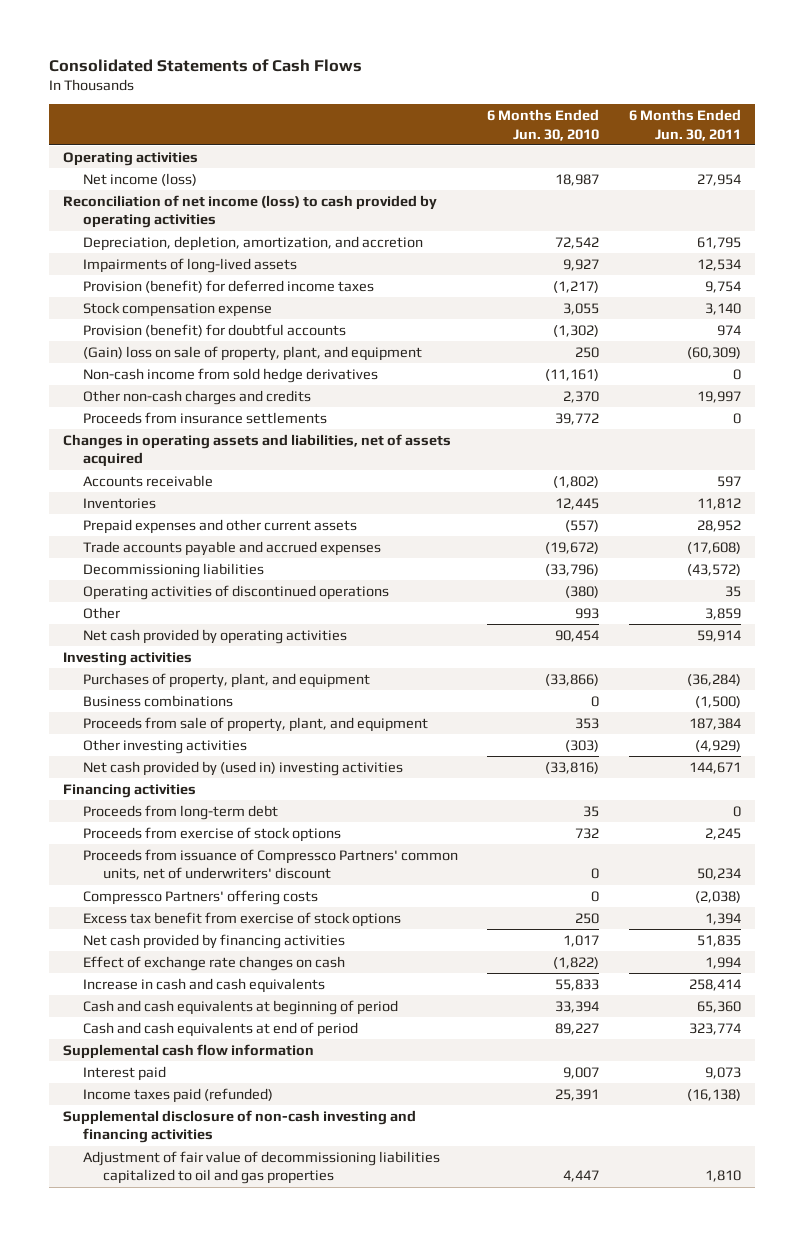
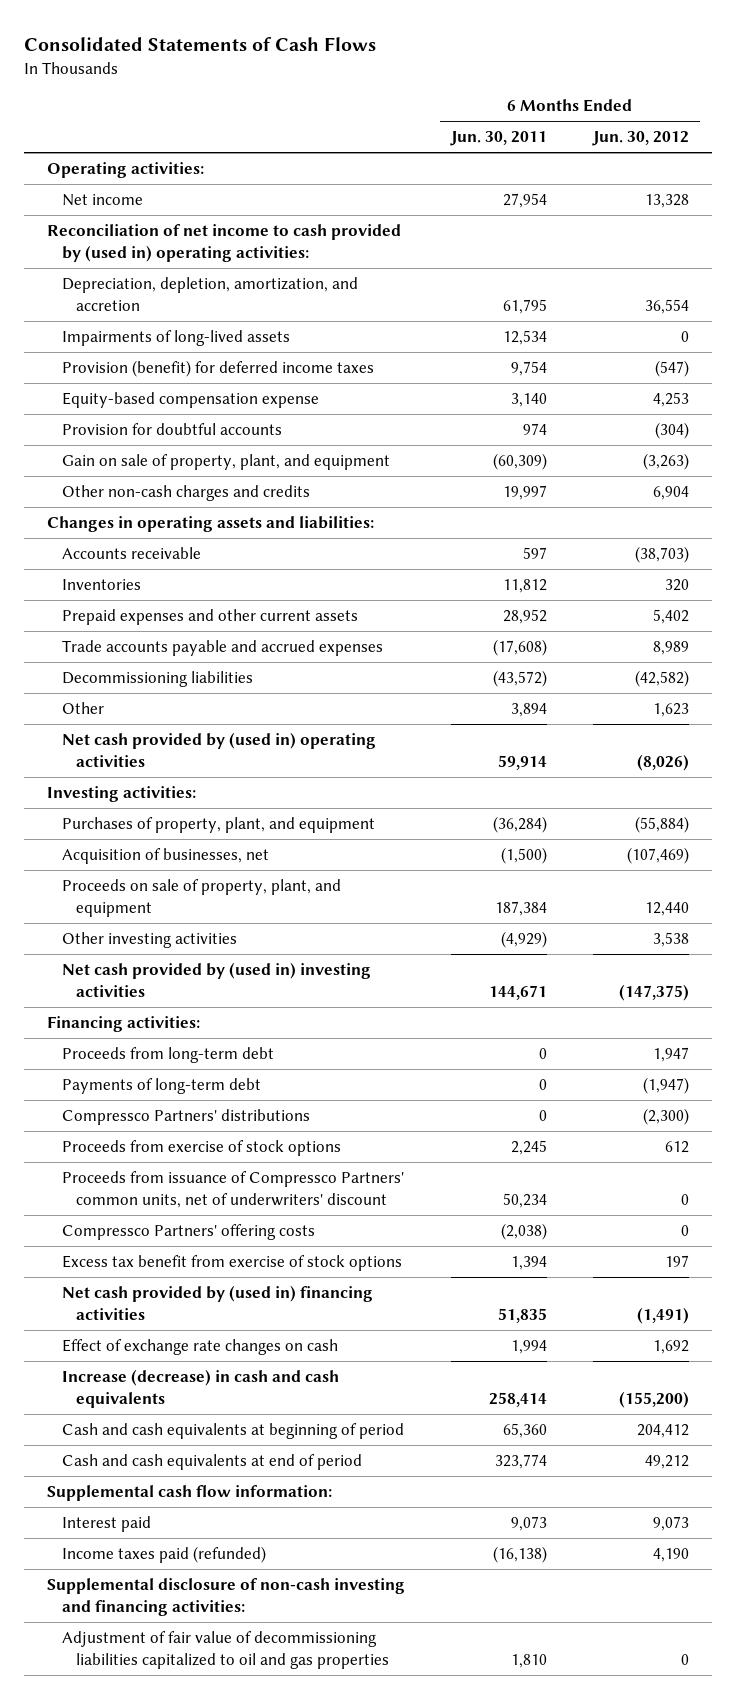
[487,109,600,141] 6 Months Ended Jun. 30, 2010 -> none
none -> [591,131,689,147] Jun. 30, 2012
[63,151,199,166] Operating activities -> [47,161,205,178] Operating activities:
[82,172,197,186] Net income (loss) -> [61,193,143,206] Net income
[63,194,438,229] Reconciliation of net income (loss) to cash provided by operating activities -> [47,223,402,262] Reconciliation of net income to cash provided by (used in) operating activities:
[82,367,378,383] Non-cash income from sold hedge derivatives -> none
[82,301,272,317] Stock compensation expense -> [61,391,319,408] Equity-based compensation expense
[82,323,346,337] Provision (benefit) for doubtful accounts -> [61,422,282,435] Provision for doubtful accounts
[82,345,422,361] (Gain) loss on sale of property, plant, and equipment -> [61,453,390,470] Gain on sale of property, plant, and equipment
[82,411,327,424] Proceeds from insurance settlements -> none
[63,433,452,468] Changes in operating assets and liabilities, net of assets acquired -> [47,515,375,532] Changes in operating assets and liabilities:
[82,584,389,600] Operating activities of discontinued operations -> none
[704,607,741,620] 3,859 -> [511,702,548,717] 3,894
[82,628,347,644] Net cash provided by operating activities -> [61,731,376,767] Net cash provided by (used in) operating activities
[63,651,193,666] Investing activities -> [47,785,197,802] Investing activities:
[82,694,233,707] Business combinations -> [61,847,269,864] Acquisition of businesses, net
[82,716,428,732] Proceeds from sale of property, plant, and equipment -> [61,878,341,917] Proceeds on sale of property, plant, and equipment
[63,783,197,798] Financing activities -> [47,1015,201,1032] Financing activities:
none -> [61,1077,261,1094] Payments of long-term debt
none -> [61,1108,310,1125] Compressco Partners' distributions
[82,933,345,949] Net cash provided by financing activities -> [61,1284,373,1320] Net cash provided by (used in) financing activities
[82,977,325,993] Increase in cash and cash equivalents -> [61,1368,339,1408] Increase (decrease) in cash and cash equivalents
[63,1043,315,1059] Supplemental cash flow information -> [47,1484,333,1501] Supplemental cash flow information:
[63,1109,417,1144] Supplemental disclosure of non-cash investing and financing activities -> [47,1577,406,1616] Supplemental disclosure of non-cash investing and financing activities:

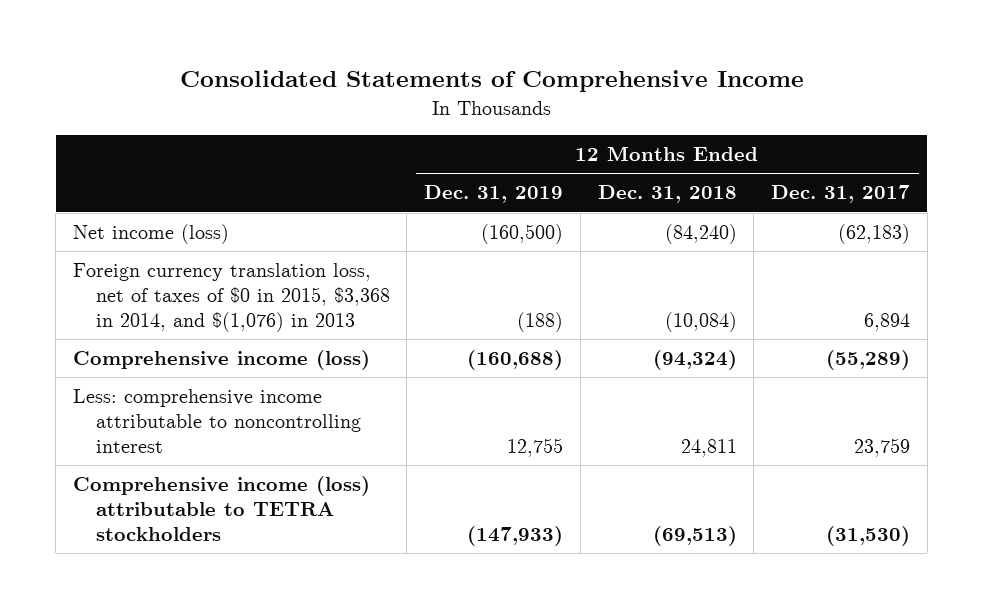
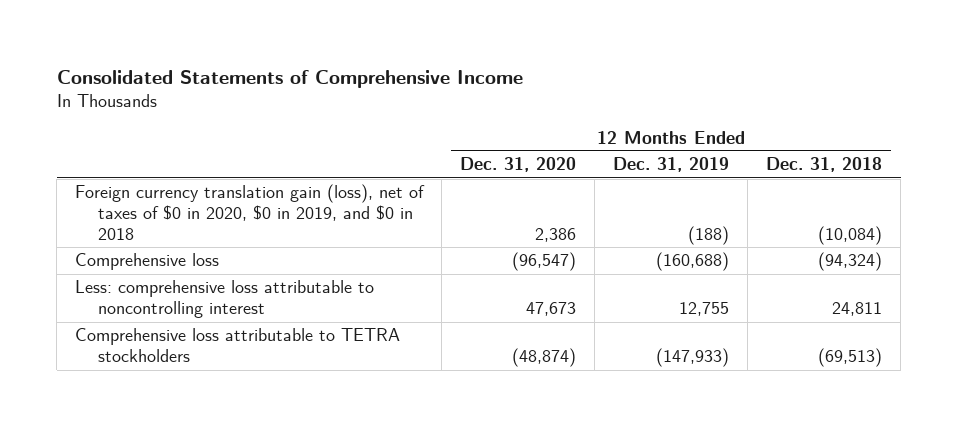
[771,185,911,204] Dec. 31, 2017 -> none
none -> [460,157,577,173] Dec. 31, 2020
[73,224,230,245] Net income (loss) -> none
[73,263,390,332] Foreign currency translation loss, net of taxes of $0 in 2015, $3,368 in 2014, and $(1,076) in 2013 -> [75,184,426,240] Foreign currency translation gain (loss), net of taxes of $0 in 2020, $0 in 2019, and $0 in 2018
[73,350,371,371] Comprehensive income (loss) -> [75,253,220,271] Comprehensive loss
[73,389,361,453] Less: comprehensive income attributable to noncontrolling interest -> [75,280,375,319] Less: comprehensive loss attributable to noncontrolling interest
[73,476,371,541] Comprehensive income (loss) attributable to TETRA stockholders -> [75,328,401,363] Comprehensive loss attributable to TETRA stockholders

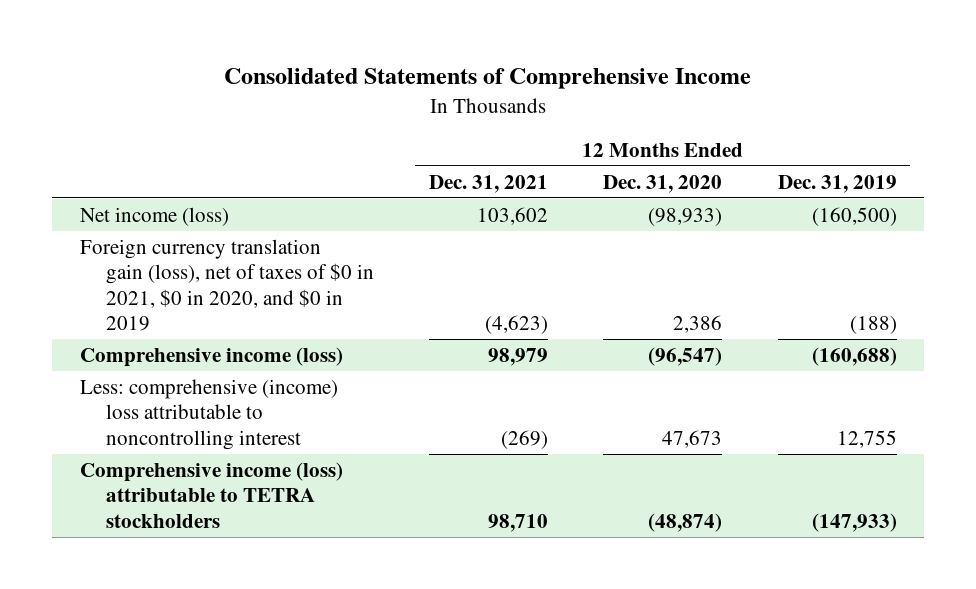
[766,157,883,173] Dec. 31, 2018 -> none
none -> [428,174,548,193] Dec. 31, 2021
none -> [79,206,229,226] Net income (loss)
[75,184,426,240] Foreign currency translation gain (loss), net of taxes of $0 in 2020, $0 in 2019, and $0 in 2018 -> [79,238,374,332] Foreign currency translation gain (loss), net of taxes of $0 in 2021, $0 in 2020, and $0 in 2019
[75,253,220,271] Comprehensive loss -> [79,346,343,367] Comprehensive income (loss)
[75,280,375,319] Less: comprehensive loss attributable to noncontrolling interest -> [79,378,338,450] Less: comprehensive (income) loss attributable to noncontrolling interest
[75,328,401,363] Comprehensive loss attributable to TETRA stockholders -> [79,461,343,528] Comprehensive income (loss) attributable to TETRA stockholders

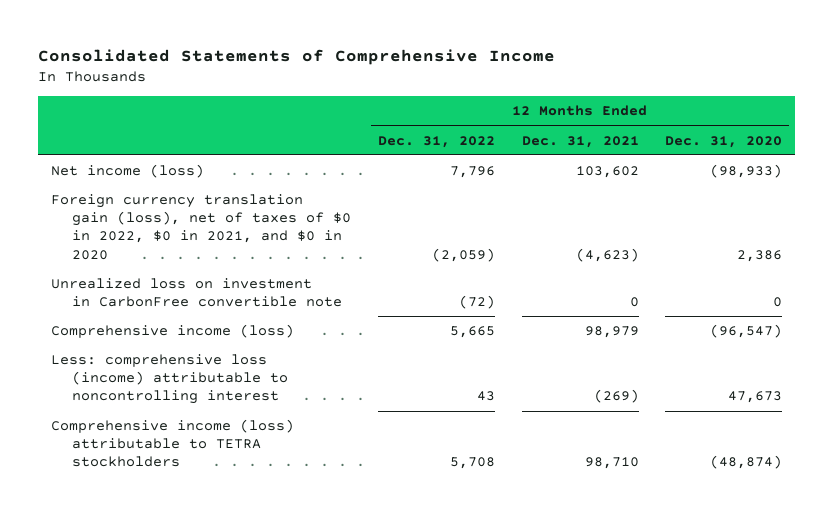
[777,174,897,193] Dec. 31, 2019 -> none
none -> [377,135,495,148] Dec. 31, 2022
[79,238,374,332] Foreign currency translation gain (loss), net of taxes of $0 in 2021, $0 in 2020, and $0 in 2019 -> [50,194,352,260] Foreign currency translation gain (loss), net of taxes of $0 in 2022, $0 in 2021, and $0 in 2020
none -> [50,278,343,308] Unrealized loss on investment in CarbonFree convertible note
[79,378,338,450] Less: comprehensive (income) loss attributable to noncontrolling interest -> [50,354,289,405] Less: comprehensive loss (income) attributable to noncontrolling interest

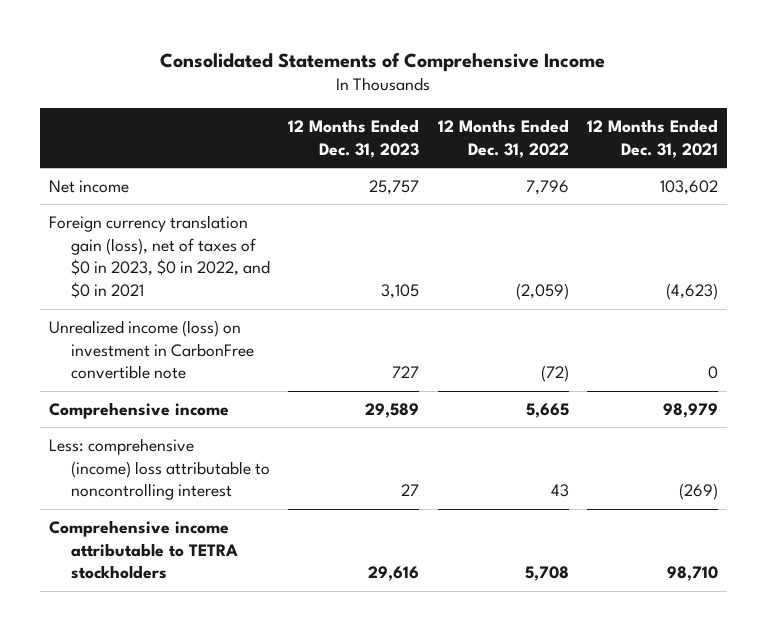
[665,135,783,148] Dec. 31, 2020 -> none
none -> [288,118,420,158] 12 Months Ended Dec. 31, 2023
[50,164,204,179] Net income (loss) -> [48,180,129,194] Net income
[50,194,352,260] Foreign currency translation gain (loss), net of taxes of $0 in 2022, $0 in 2021, and $0 in 2020 -> [48,215,271,299] Foreign currency translation gain (loss), net of taxes of $0 in 2023, $0 in 2022, and $0 in 2021
[50,278,343,308] Unrealized loss on investment in CarbonFree convertible note -> [48,320,255,380] Unrealized income (loss) on investment in CarbonFree convertible note
[50,324,294,339] Comprehensive income (loss) -> [48,402,229,420] Comprehensive income
[50,354,289,405] Less: comprehensive loss (income) attributable to noncontrolling interest -> [48,438,271,501] Less: comprehensive (income) loss attributable to noncontrolling interest
[50,419,294,468] Comprehensive income (loss) attributable to TETRA stockholders -> [48,520,239,580] Comprehensive income attributable to TETRA stockholders

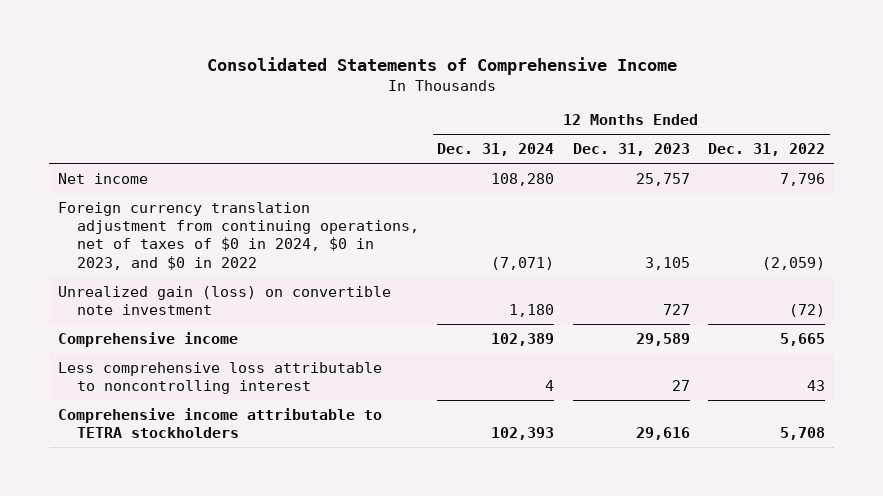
[586,118,718,158] 12 Months Ended Dec. 31, 2021 -> none
none -> [437,142,555,156] Dec. 31, 2024
[48,215,271,299] Foreign currency translation gain (loss), net of taxes of $0 in 2023, $0 in 2022, and $0 in 2021 -> [58,201,420,270] Foreign currency translation adjustment from continuing operations, net of taxes of $0 in 2024, $0 in 2023, and $0 in 2022
[48,320,255,380] Unrealized income (loss) on investment in CarbonFree convertible note -> [58,285,392,316] Unrealized gain (loss) on convertible note investment
[48,438,271,501] Less: comprehensive (income) loss attributable to noncontrolling interest -> [58,361,383,395] Less comprehensive loss attributable to noncontrolling interest

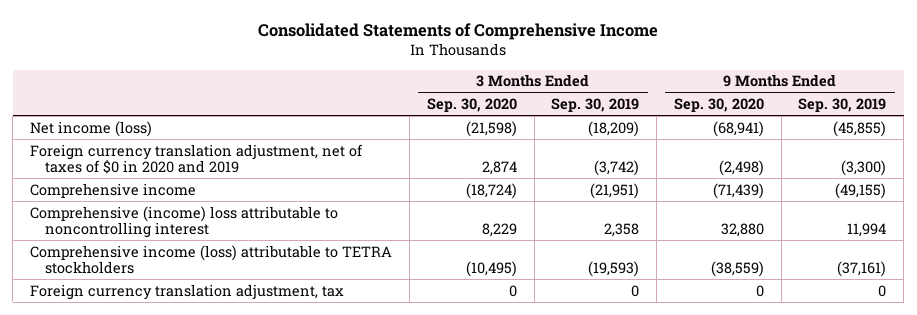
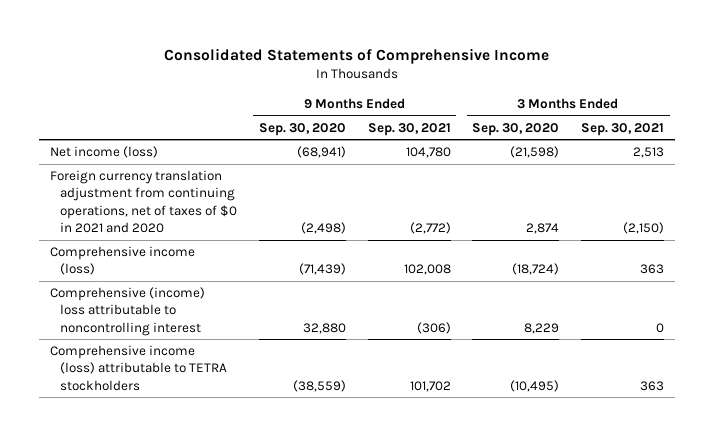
[551,98,640,113] Sep. 30, 2019 -> none
[798,98,887,113] Sep. 30, 2019 -> none
none -> [367,122,451,136] Sep. 30, 2021
none -> [581,122,665,136] Sep. 30, 2021
[30,143,364,175] Foreign currency translation adjustment, net of taxes of $0 in 2020 and 2019 -> [49,170,237,234] Foreign currency translation adjustment from continuing operations, net of taxes of $0 in 2021 and 2020
[30,182,197,198] Comprehensive income -> [49,246,195,276] Comprehensive income (loss)
[30,283,345,300] Foreign currency translation adjustment, tax -> none

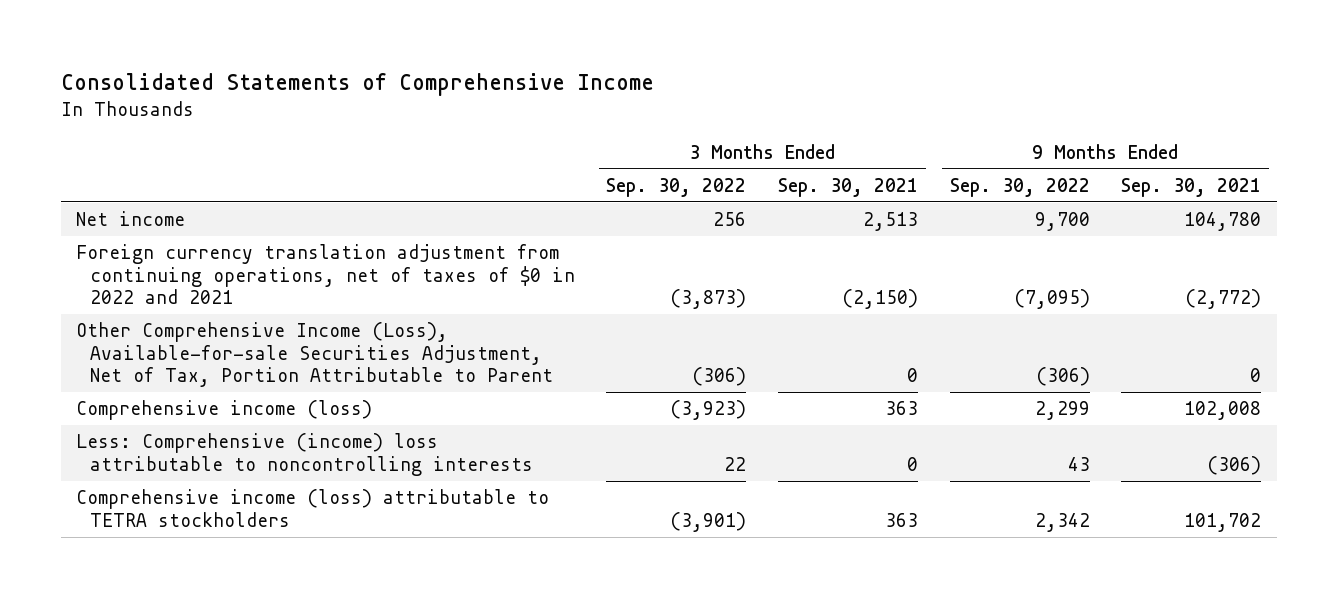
[258,122,346,136] Sep. 30, 2020 -> none
[472,122,560,136] Sep. 30, 2020 -> none
none -> [606,177,747,197] Sep. 30, 2022
none -> [949,177,1090,197] Sep. 30, 2022
[49,146,158,159] Net income (loss) -> [76,211,186,227] Net income
[49,170,237,234] Foreign currency translation adjustment from continuing operations, net of taxes of $0 in 2021 and 2020 -> [76,244,575,305] Foreign currency translation adjustment from continuing operations, net of taxes of $0 in 2022 and 2021
none -> [76,322,553,388] Other Comprehensive Income (Loss), Available-for-sale Securities Adjustment, Net of Tax, Portion Attributable to Parent
[49,287,205,336] Comprehensive (income) loss attributable to noncontrolling interest -> [76,433,533,476] Less: Comprehensive (income) loss attributable to noncontrolling interests

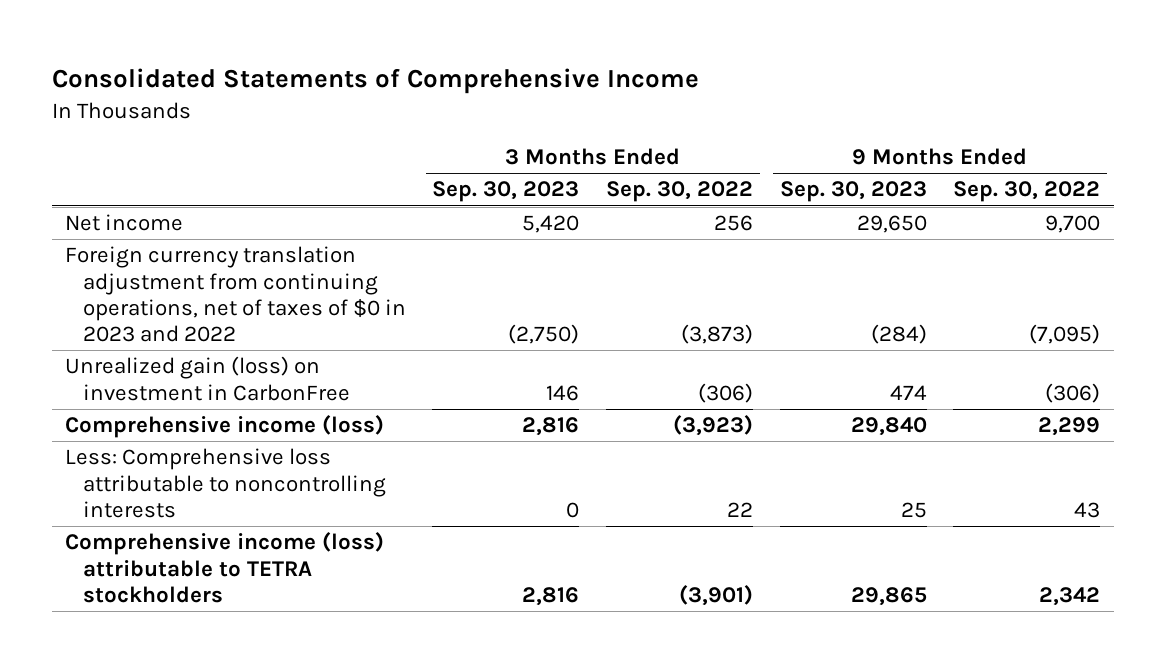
[777,177,918,197] Sep. 30, 2021 -> none
[1121,177,1262,197] Sep. 30, 2021 -> none
none -> [432,181,580,203] Sep. 30, 2023
none -> [779,181,927,203] Sep. 30, 2023
[76,244,575,305] Foreign currency translation adjustment from continuing operations, net of taxes of $0 in 2022 and 2021 -> [65,246,406,342] Foreign currency translation adjustment from continuing operations, net of taxes of $0 in 2023 and 2022
[76,322,553,388] Other Comprehensive Income (Loss), Available-for-sale Securities Adjustment, Net of Tax, Portion Attributable to Parent -> [65,356,350,401] Unrealized gain (loss) on investment in CarbonFree
[76,433,533,476] Less: Comprehensive (income) loss attributable to noncontrolling interests -> [65,448,386,518] Less: Comprehensive loss attributable to noncontrolling interests

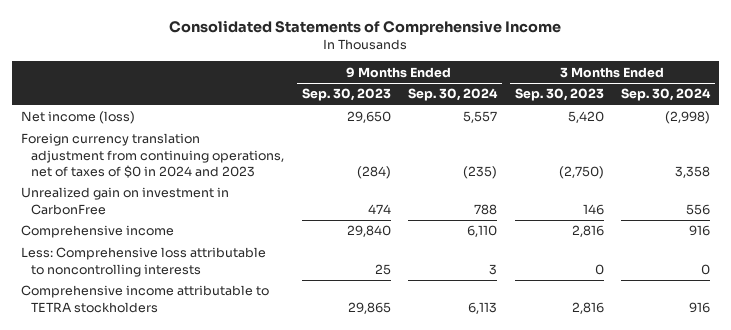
[605,181,753,203] Sep. 30, 2022 -> none
[953,181,1101,203] Sep. 30, 2022 -> none
none -> [408,88,499,102] Sep. 30, 2024
none -> [621,88,712,102] Sep. 30, 2024
[65,214,184,232] Net income -> [20,111,135,125] Net income (loss)
[65,246,406,342] Foreign currency translation adjustment from continuing operations, net of taxes of $0 in 2023 and 2022 -> [20,133,285,178] Foreign currency translation adjustment from continuing operations, net of taxes of $0 in 2024 and 2023
[65,356,350,401] Unrealized gain (loss) on investment in CarbonFree -> [20,187,229,215] Unrealized gain on investment in CarbonFree
[65,415,385,439] Comprehensive income (loss) -> [20,225,174,239] Comprehensive income
[65,532,385,603] Comprehensive income (loss) attributable to TETRA stockholders -> [20,285,269,313] Comprehensive income attributable to TETRA stockholders

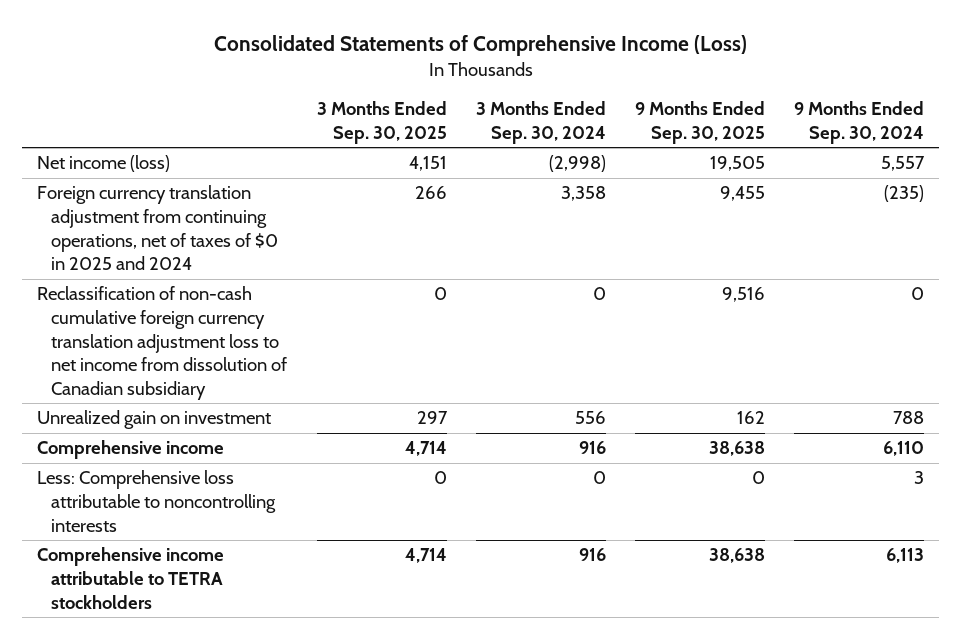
[169,19,562,35] Consolidated Statements of Comprehensive Income -> [213,34,747,56] Consolidated Statements of Comprehensive Income (Loss)
[301,88,391,102] Sep. 30, 2023 -> none
[514,88,604,102] Sep. 30, 2023 -> none
none -> [316,101,447,144] 3 Months Ended Sep. 30, 2025
none -> [635,101,766,144] 9 Months Ended Sep. 30, 2025
[20,133,285,178] Foreign currency translation adjustment from continuing operations, net of taxes of $0 in 2024 and 2023 -> [36,185,279,271] Foreign currency translation adjustment from continuing operations, net of taxes of $0 in 2025 and 2024
none -> [36,286,288,400] Reclassification of non-cash cumulative foreign currency translation adjustment loss to net income from dissolution of Canadian subsidiary
[20,187,229,215] Unrealized gain on investment in CarbonFree -> [36,410,271,430] Unrealized gain on investment

